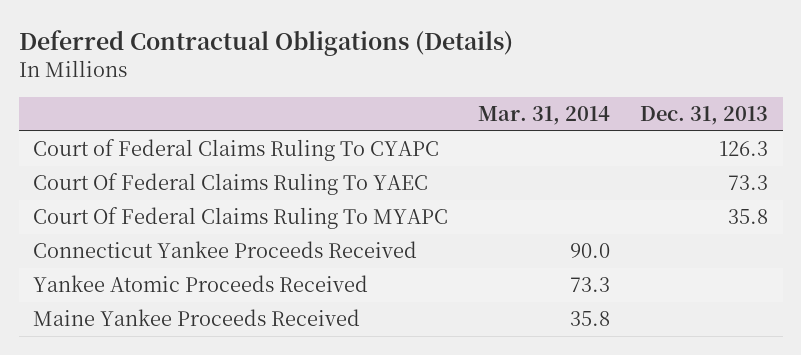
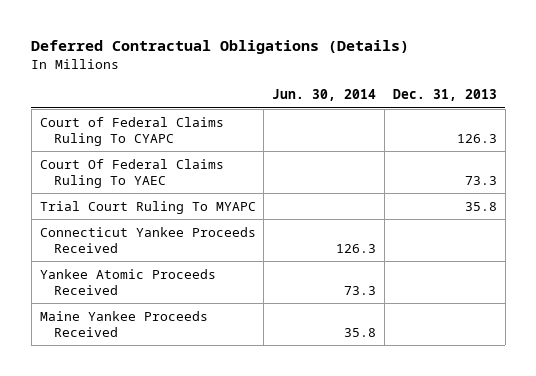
[478,105,611,125] Mar. 31, 2014 -> none
none -> [272,89,377,102] Jun. 30, 2014
[33,207,449,230] Court Of Federal Claims Ruling To MYAPC -> [39,200,256,214] Trial Court Ruling To MYAPC

